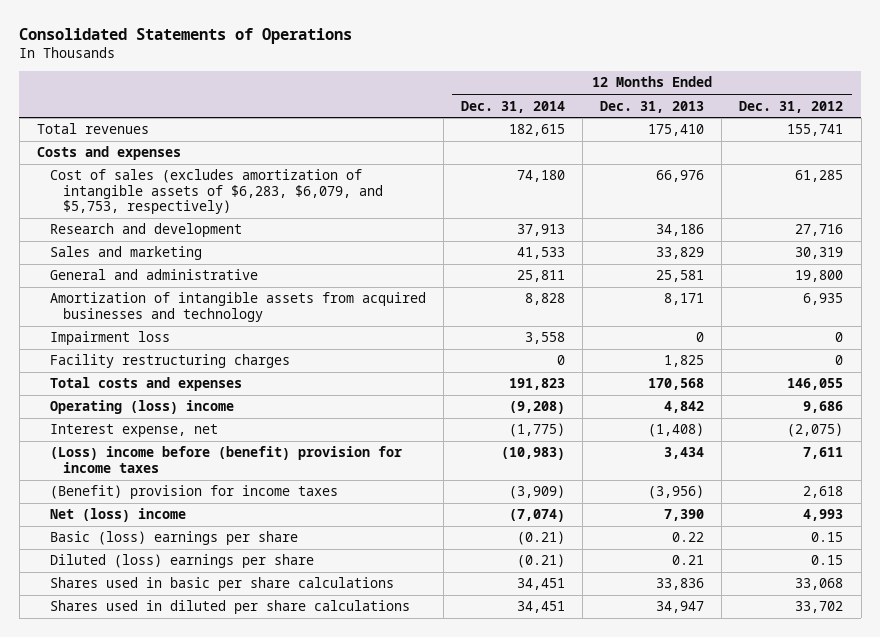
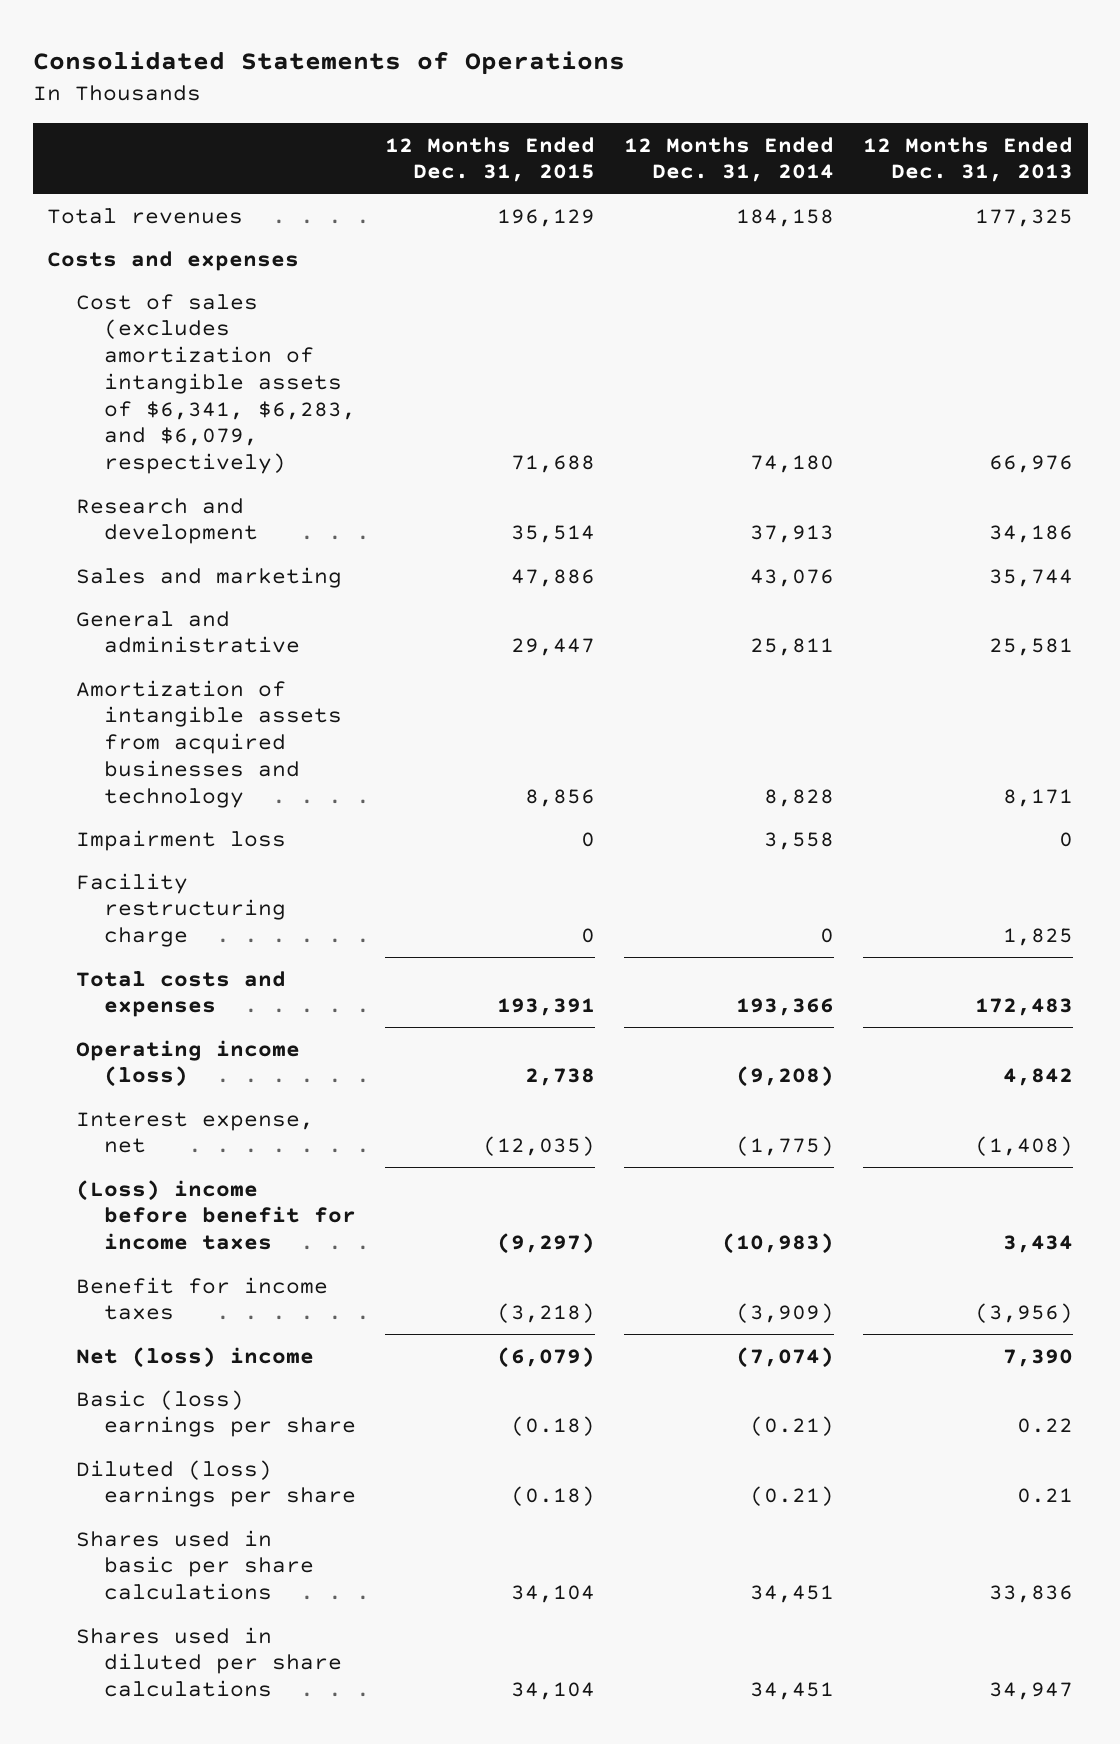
[739,100,844,113] Dec. 31, 2012 -> none
none -> [384,136,595,183] 12 Months Ended Dec. 31, 2015
[509,124,566,137] 182,615 -> [736,208,835,227] 184,158
[648,124,705,137] 175,410 -> [975,208,1074,227] 177,325
[49,169,383,215] Cost of sales (excludes amortization of intangible assets of $6,283, $6,079, and $5,753, respectively) -> [75,293,356,475] Cost of sales (excludes amortization of intangible assets of $6,341, $6,283, and $6,079, respectively)
[517,247,566,260] 41,533 -> [750,568,835,587] 43,076
[656,247,705,260] 33,829 -> [989,568,1074,587] 35,744
[49,354,290,369] Facility restructuring charges -> [75,872,286,948] Facility restructuring charge
[509,378,566,391] 191,823 -> [736,998,835,1017] 193,366
[648,378,705,391] 170,568 -> [975,998,1074,1017] 172,483
[49,400,234,415] Operating (loss) income -> [75,1039,300,1088] Operating income (loss)
[49,446,402,473] (Loss) income before (benefit) provision for income taxes -> [75,1179,356,1251] (Loss) income before benefit for income taxes
[49,485,338,500] (Benefit) provision for income taxes -> [75,1276,328,1321] Benefit for income taxes

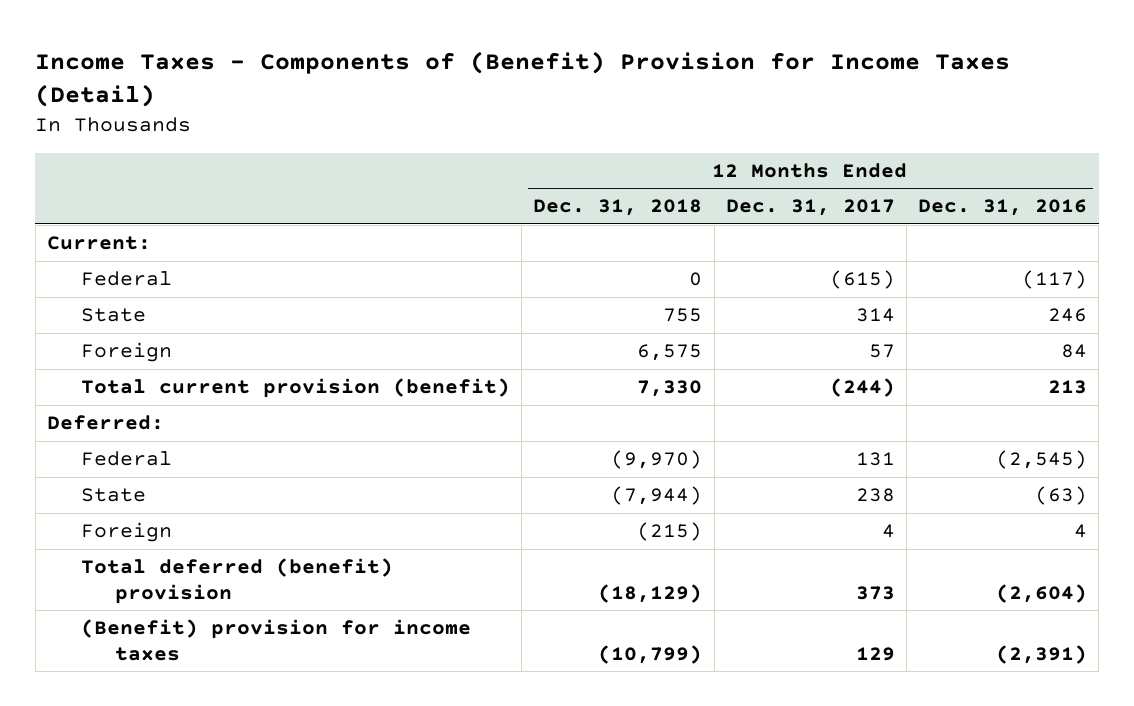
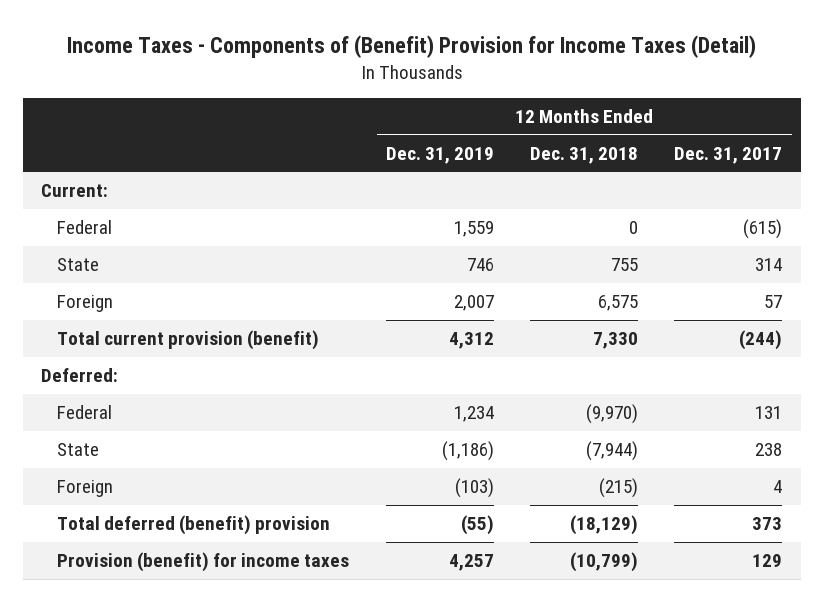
[918,199,1088,217] Dec. 31, 2016 -> none
none -> [385,146,494,164] Dec. 31, 2019
[80,619,471,661] (Benefit) provision for income taxes -> [57,552,350,573] Provision (benefit) for income taxes

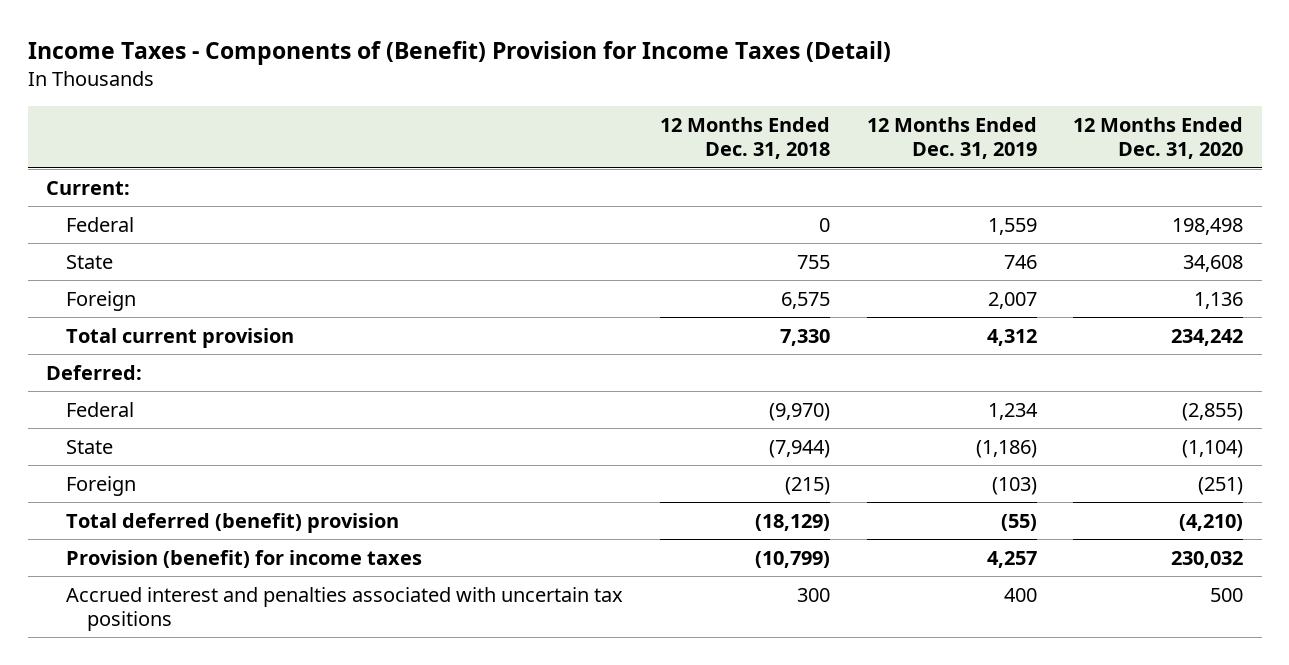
[674,146,783,164] Dec. 31, 2017 -> none
none -> [1073,117,1244,160] 12 Months Ended Dec. 31, 2020
[57,330,320,351] Total current provision (benefit) -> [66,328,295,349] Total current provision
none -> [66,587,624,631] Accrued interest and penalties associated with uncertain tax positions

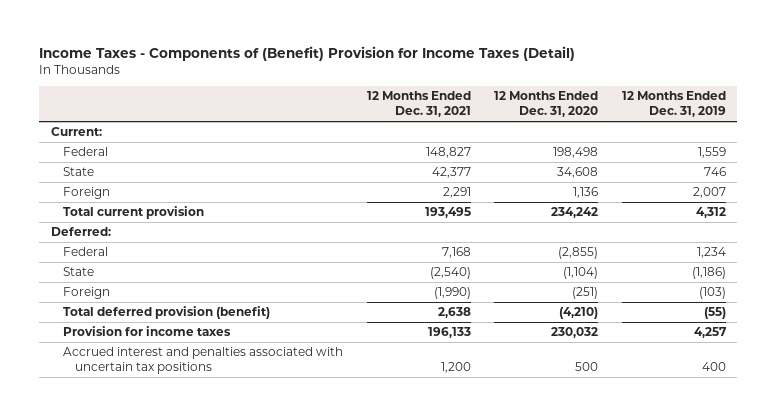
[660,117,831,160] 12 Months Ended Dec. 31, 2018 -> none
none -> [366,91,471,118] 12 Months Ended Dec. 31, 2021
[66,513,400,534] Total deferred (benefit) provision -> [63,306,271,320] Total deferred provision (benefit)
[66,550,423,569] Provision (benefit) for income taxes -> [63,326,232,337] Provision for income taxes

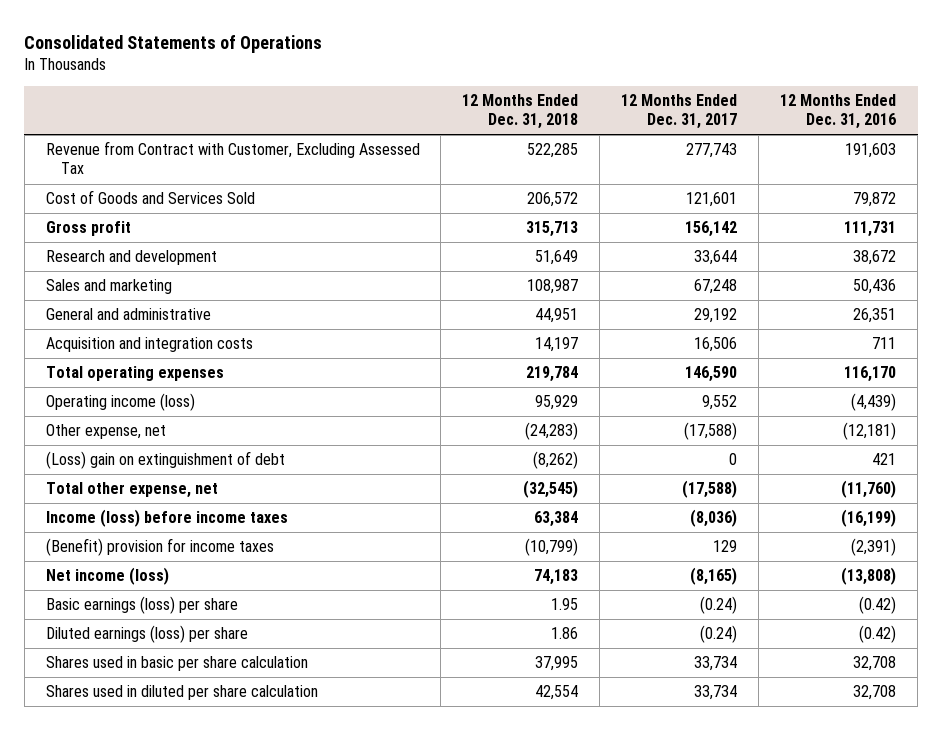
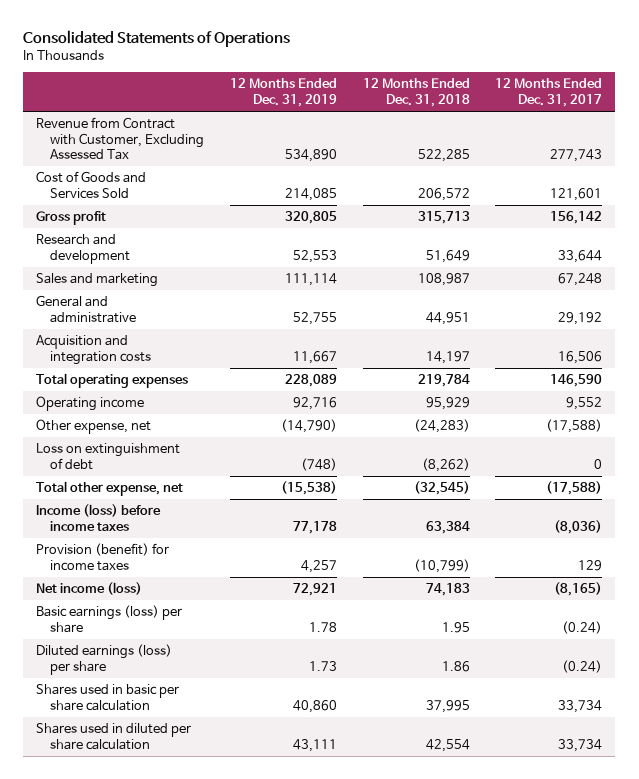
[780,93,897,130] 12 Months Ended Dec. 31, 2016 -> none
none -> [229,78,337,108] 12 Months Ended Dec. 31, 2019
[45,393,195,412] Operating income (loss) -> [36,395,145,411] Operating income
[45,451,285,470] (Loss) gain on extinguishment of debt -> [36,442,181,470] Loss on extinguishment of debt
[45,538,274,557] (Benefit) provision for income taxes -> [36,542,170,571] Provision (benefit) for income taxes

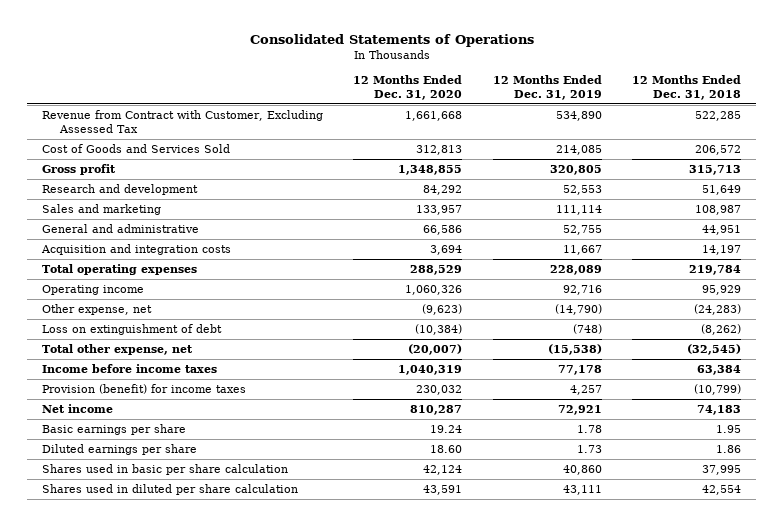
[495,78,603,108] 12 Months Ended Dec. 31, 2017 -> none
none -> [353,75,463,100] 12 Months Ended Dec. 31, 2020
[36,503,162,531] Income (loss) before income taxes -> [42,364,218,374] Income before income taxes
[36,581,143,595] Net income (loss) -> [42,404,114,414] Net income
[36,604,183,633] Basic earnings (loss) per share -> [42,424,187,436] Basic earnings per share
[36,643,173,675] Diluted earnings (loss) per share -> [42,444,198,456] Diluted earnings per share

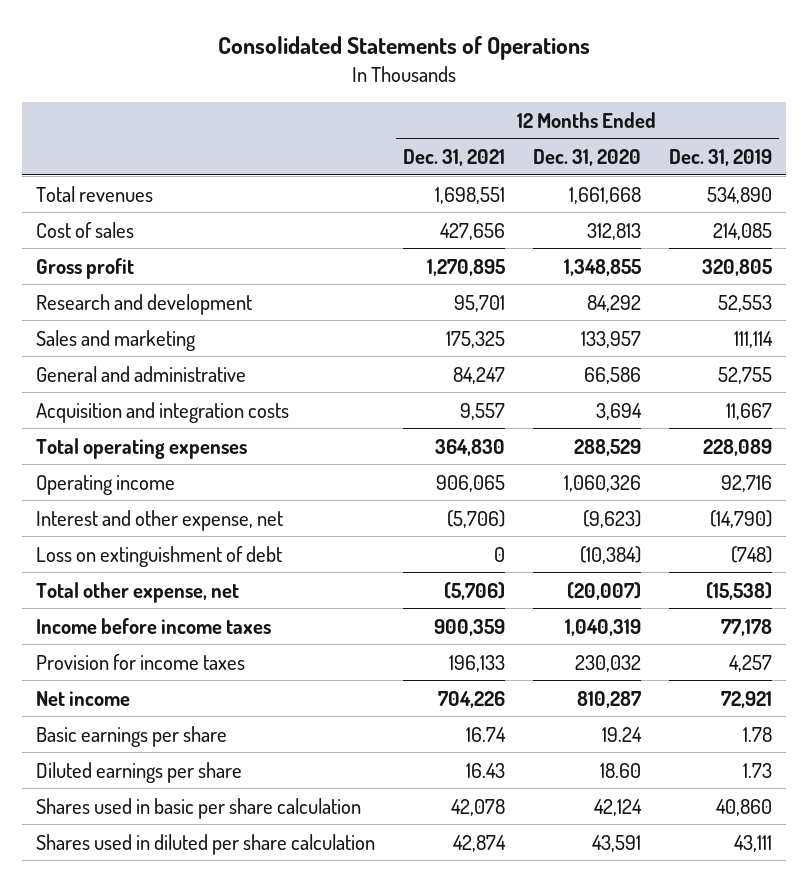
[631,75,741,100] 12 Months Ended Dec. 31, 2018 -> none
none -> [402,149,505,167] Dec. 31, 2021
[42,110,324,133] Revenue from Contract with Customer, Excluding Assessed Tax -> [36,185,154,202] Total revenues
[42,144,231,154] Cost of Goods and Services Sold -> [36,221,135,238] Cost of sales
[42,304,153,316] Other expense, net -> [36,509,284,531] Interest and other expense, net
[42,384,247,395] Provision (benefit) for income taxes -> [36,653,246,670] Provision for income taxes

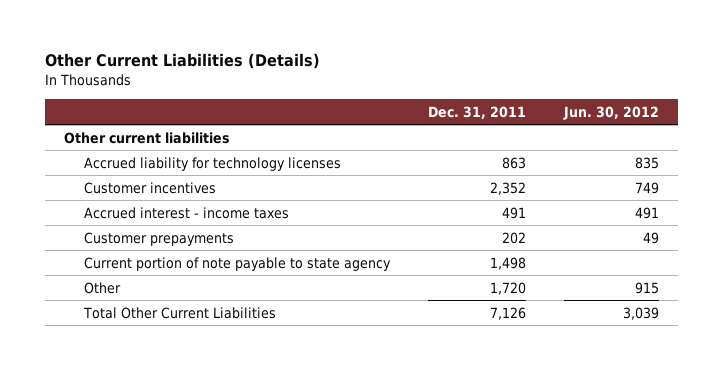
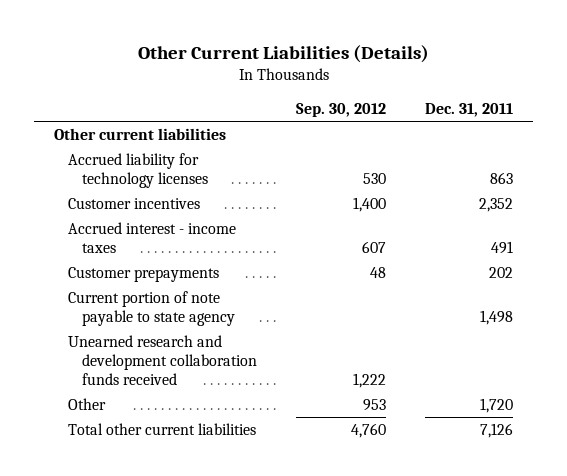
[563,105,660,120] Jun. 30, 2012 -> none
none -> [296,103,387,118] Sep. 30, 2012
none -> [67,334,257,386] Unearned research and development collaboration funds received
[83,306,277,319] Total Other Current Liabilities -> [67,422,256,435] Total other current liabilities

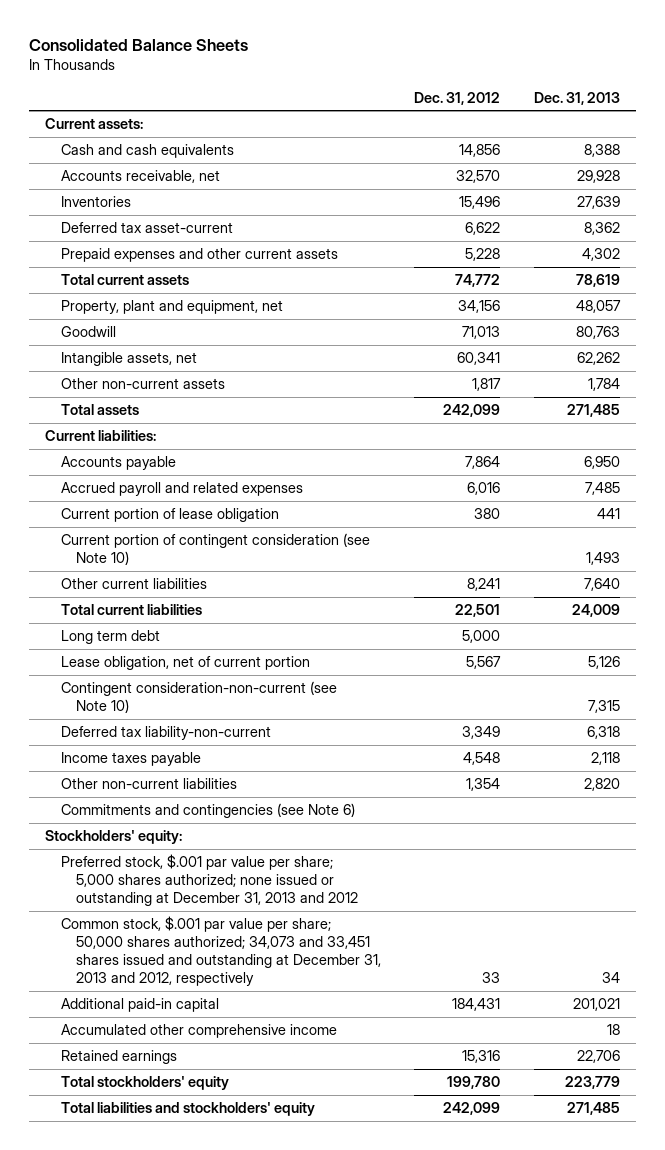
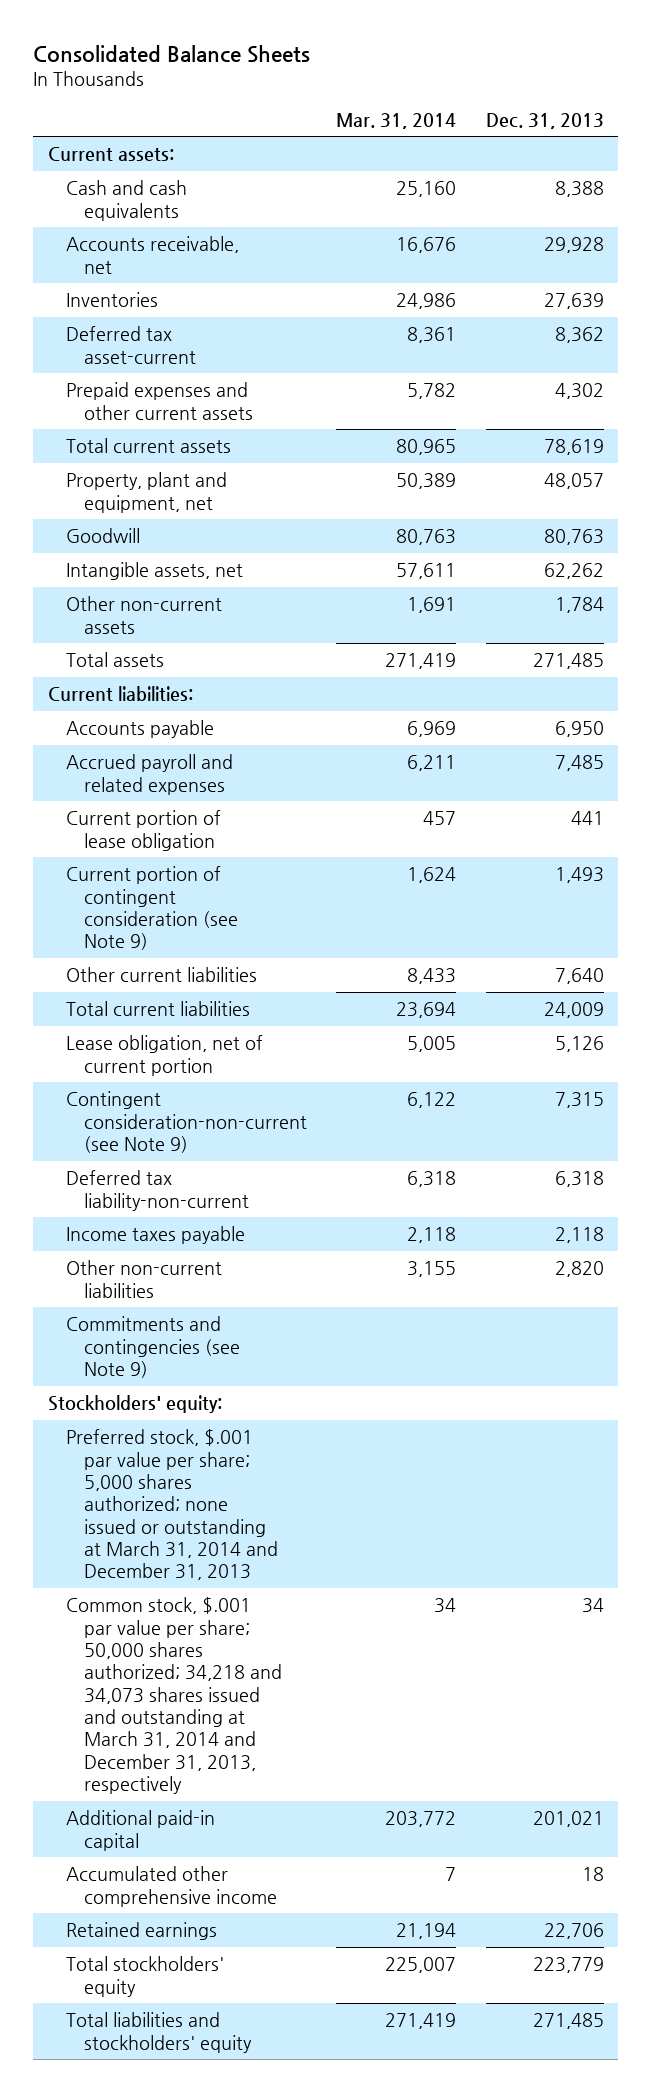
[414,91,501,105] Dec. 31, 2012 -> none
none -> [336,112,457,129] Mar. 31, 2014
[60,533,370,566] Current portion of contingent consideration (see Note 10) -> [65,866,239,951] Current portion of contingent consideration (see Note 9)
[60,630,160,645] Long term debt -> none
[60,681,337,714] Contingent consideration-non-current (see Note 10) -> [65,1091,308,1153] Contingent consideration-non-current (see Note 9)
[60,803,355,819] Commitments and contingencies (see Note 6) -> [65,1316,241,1378] Commitments and contingencies (see Note 9)
[60,854,359,906] Preferred stock, $.001 par value per share; 5,000 shares authorized; none issued or outstanding at December 31, 2013 and 2012 -> [65,1429,279,1581] Preferred stock, $.001 par value per share; 5,000 shares authorized; none issued or outstanding at March 31, 2014 and December 31, 2013
[60,916,382,986] Common stock, $.001 par value per share; 50,000 shares authorized; 34,073 and 33,451 shares issued and outstanding at December 31, 2013 and 2012, respectively -> [65,1597,283,1795] Common stock, $.001 par value per share; 50,000 shares authorized; 34,218 and 34,073 shares issued and outstanding at March 31, 2014 and December 31, 2013, respectively

